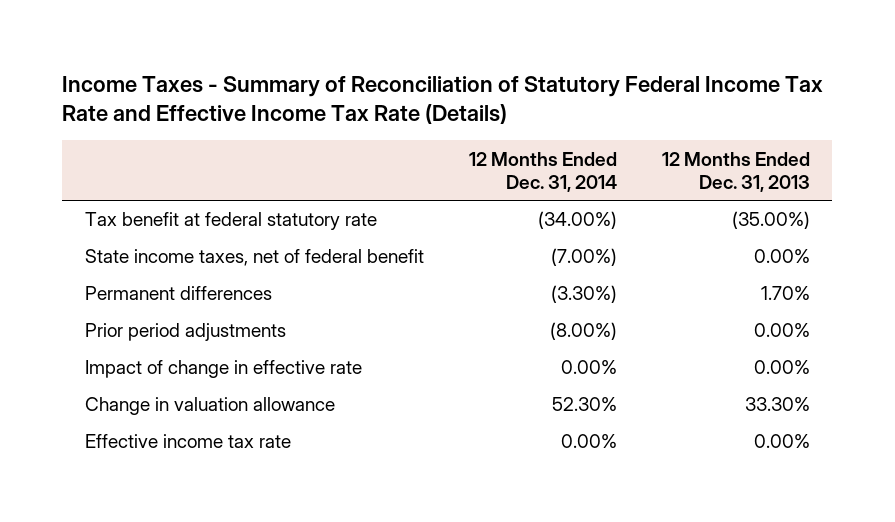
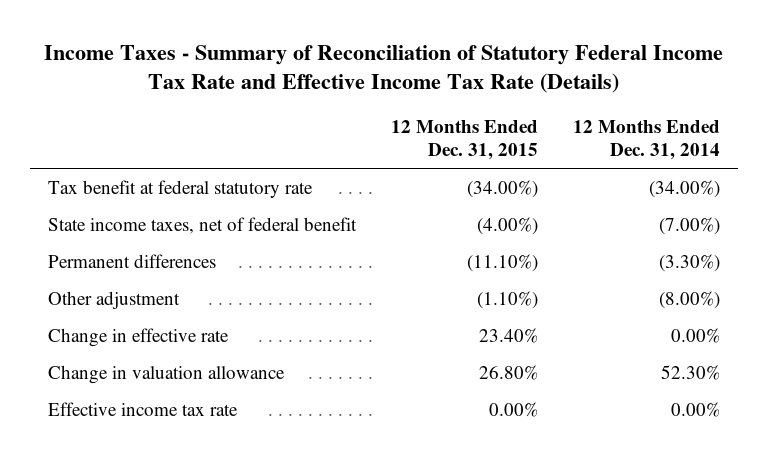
[661,151,810,192] 12 Months Ended Dec. 31, 2013 -> none
none -> [391,120,539,161] 12 Months Ended Dec. 31, 2015
[84,323,286,342] Prior period adjustments -> none
none -> [47,290,180,309] Other adjustment
[84,360,362,379] Impact of change in effective rate -> [47,327,229,347] Change in effective rate

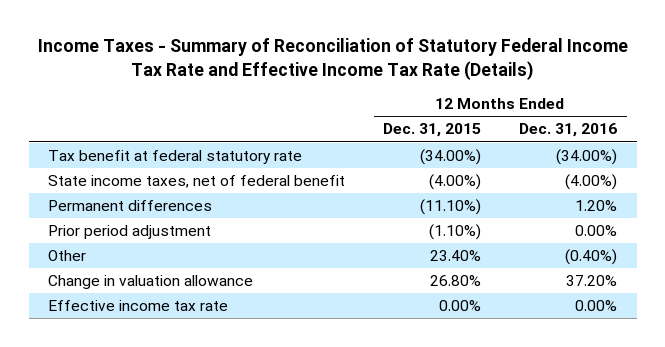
[573,120,721,161] 12 Months Ended Dec. 31, 2014 -> none
none -> [519,123,618,138] Dec. 31, 2016
[47,290,180,309] Other adjustment -> [47,224,211,239] Prior period adjustment
[47,327,229,347] Change in effective rate -> [47,249,86,261] Other

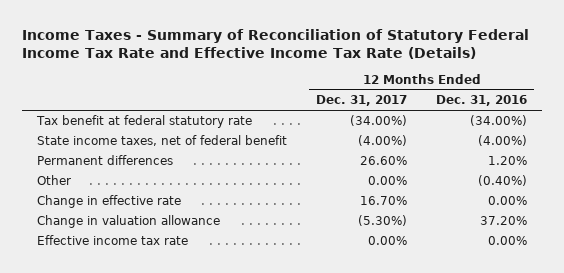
[383,123,482,138] Dec. 31, 2015 -> none
none -> [315,95,407,107] Dec. 31, 2017
[47,224,211,239] Prior period adjustment -> none
none -> [36,195,181,209] Change in effective rate

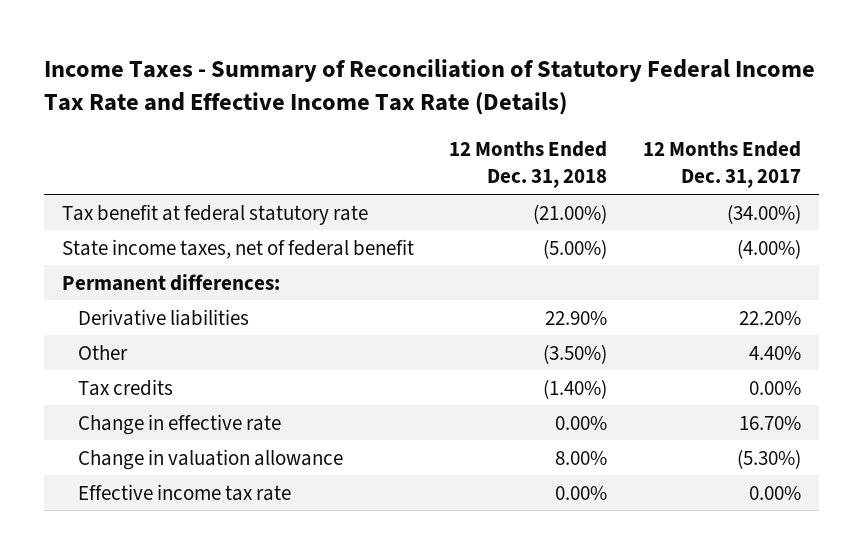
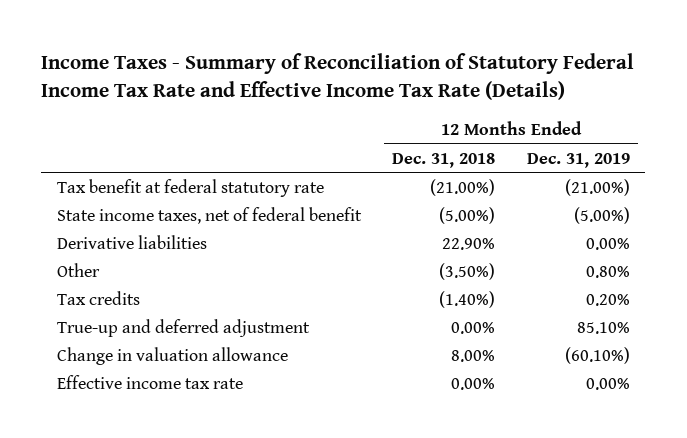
[642,141,801,189] 12 Months Ended Dec. 31, 2017 -> none
none -> [526,152,630,168] Dec. 31, 2019
[61,273,280,291] Permanent differences: -> none
[77,413,281,435] Change in effective rate -> none
none -> [56,318,310,337] True-up and deferred adjustment

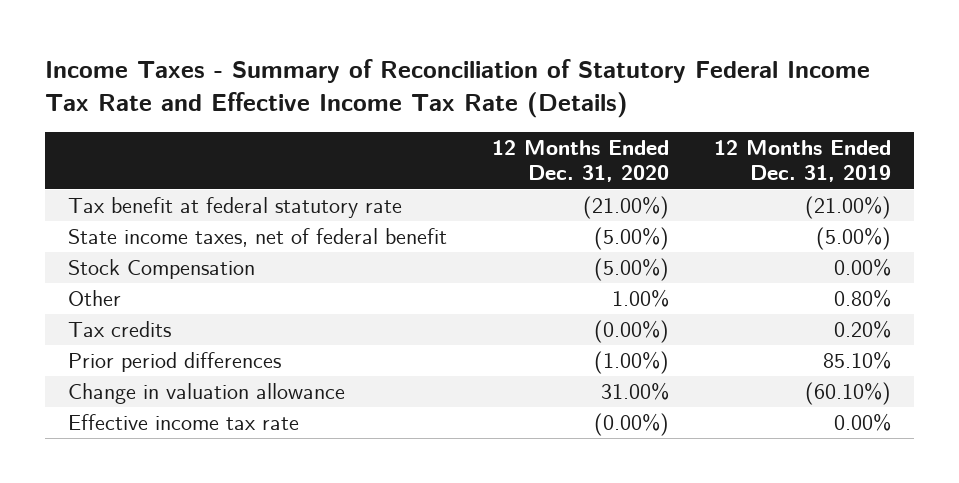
[392,152,496,168] Dec. 31, 2018 -> none
none -> [491,140,669,183] 12 Months Ended Dec. 31, 2020
[56,234,207,249] Derivative liabilities -> none
none -> [67,259,255,280] Stock Compensation
[56,318,310,337] True-up and deferred adjustment -> [67,352,281,373] Prior period differences

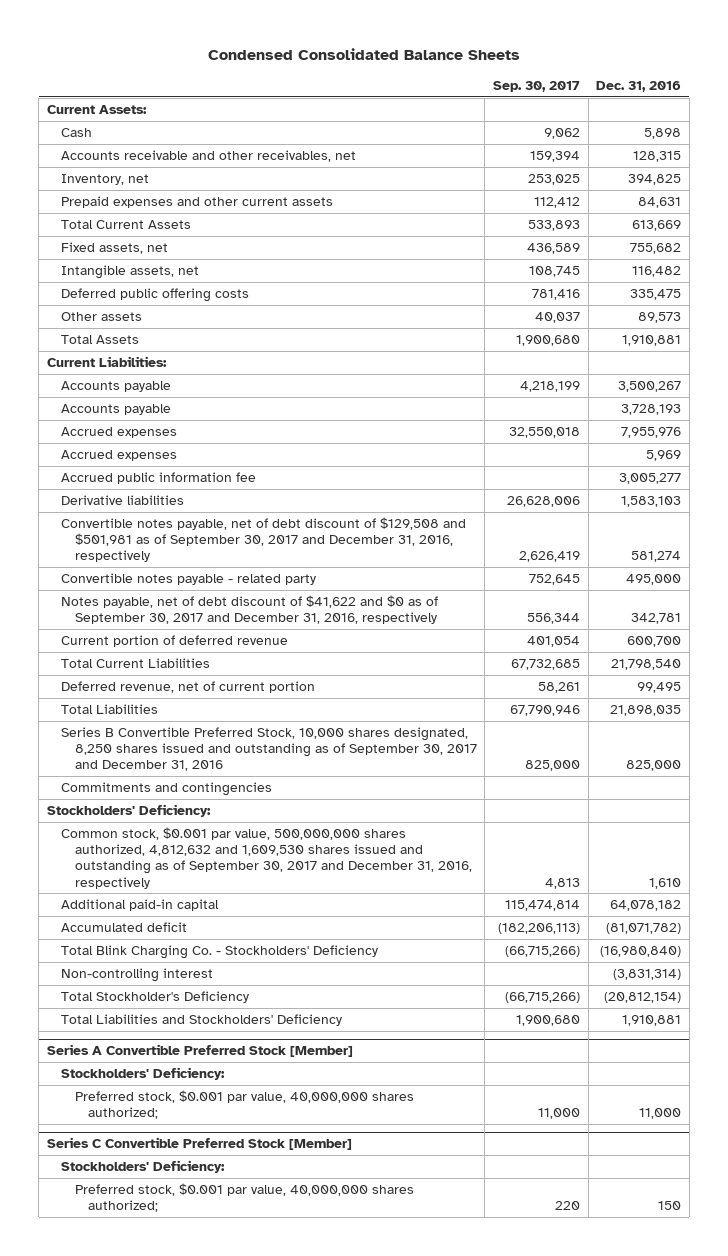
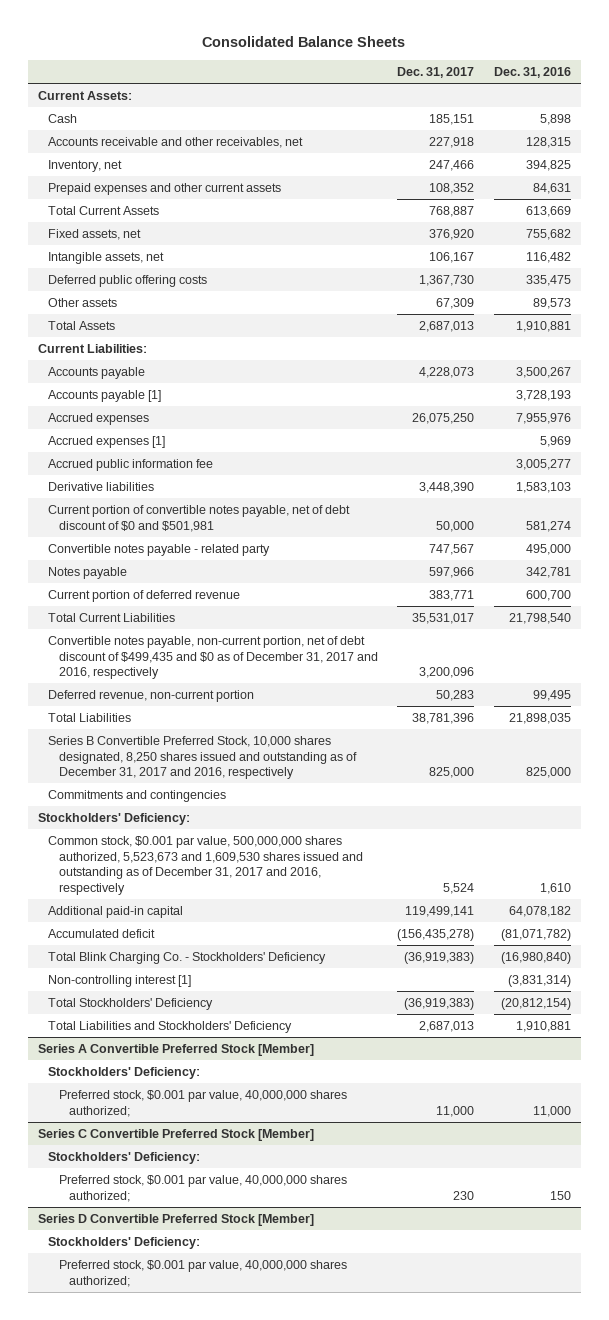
[208,47,521,60] Condensed Consolidated Balance Sheets -> [202,36,406,48] Consolidated Balance Sheets
[492,80,580,92] Sep. 30, 2017 -> none
none -> [397,66,475,78] Dec. 31, 2017
[60,404,171,416] Accounts payable -> [48,390,162,403] Accounts payable [1]
[60,450,177,462] Accrued expenses -> [48,436,166,449] Accrued expenses [1]
[60,517,466,563] Convertible notes payable, net of debt discount of $129,508 and $501,981 as of September 30, 2017 and December 31, 2016, respectively -> [48,505,351,532] Current portion of convertible notes payable, net of debt discount of $0 and $501,981
[60,595,438,625] Notes payable, net of debt discount of $41,622 and $0 as of September 30, 2017 and December 31, 2016, respectively -> [48,567,128,580] Notes payable
none -> [48,636,378,680] Convertible notes payable, non-current portion, net of debt discount of $499,435 and $0 as of December 31, 2017 and 2016, respectively
[60,681,315,694] Deferred revenue, net of current portion -> [48,690,255,703] Deferred revenue, non-current portion
[60,727,477,772] Series B Convertible Preferred Stock, 10,000 shares designated, 8,250 shares issued and outstanding as of September 30, 2017 and December 31, 2016 -> [48,736,357,780] Series B Convertible Preferred Stock, 10,000 shares designated, 8,250 shares issued and outstanding as of December 31, 2017 and 2016, respectively
[60,827,472,889] Common stock, $0.001 par value, 500,000,000 shares authorized, 4,812,632 and 1,609,530 shares issued and outstanding as of September 30, 2017 and December 31, 2016, respectively -> [48,836,363,895] Common stock, $0.001 par value, 500,000,000 shares authorized, 5,523,673 and 1,609,530 shares issued and outstanding as of December 31, 2017 and 2016, respectively
[60,968,213,983] Non-controlling interest -> [48,975,192,988] Non-controlling interest [1]
[60,991,249,1004] Total Stockholder's Deficiency -> [48,998,214,1011] Total Stockholders' Deficiency
none -> [37,1214,314,1227] Series D Convertible Preferred Stock [Member]
none -> [48,1237,201,1250] Stockholders' Deficiency:
none -> [58,1260,347,1287] Preferred stock, $0.001 par value, 40,000,000 shares authorized;

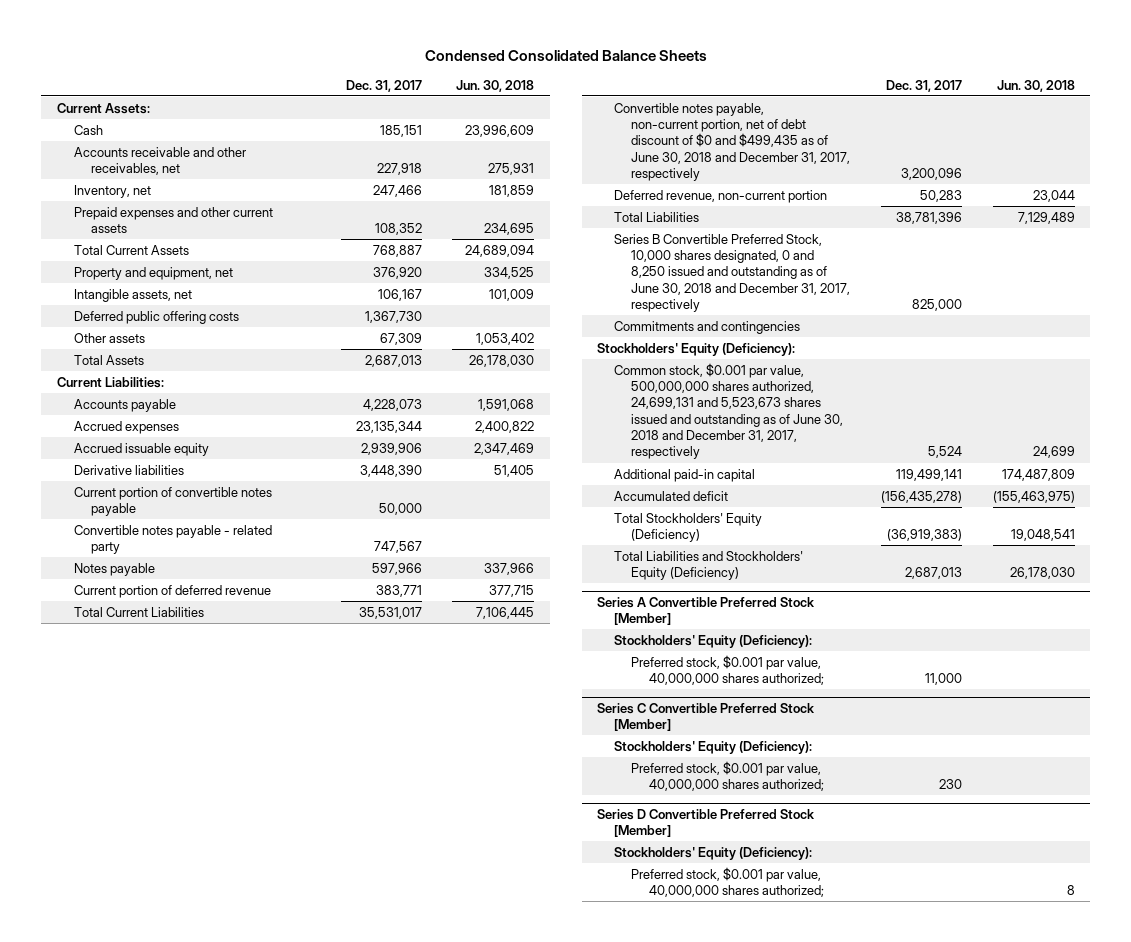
[202,36,406,48] Consolidated Balance Sheets -> [424,50,707,62] Condensed Consolidated Balance Sheets
[494,66,572,78] Dec. 31, 2016 -> none
none -> [456,79,535,92] Jun. 30, 2018
[48,229,142,241] Fixed assets, net -> [73,266,233,280] Property and equipment, net
[48,390,162,403] Accounts payable [1] -> none
[48,436,166,449] Accrued expenses [1] -> none
[48,459,214,472] Accrued public information fee -> none
[412,413,475,425] 26,075,250 -> [355,420,422,433] 23,135,344
none -> [73,442,209,456] Accrued issuable equity
[48,505,351,532] Current portion of convertible notes payable, net of debt discount of $0 and $501,981 -> [73,486,272,516] Current portion of convertible notes payable
[48,636,378,680] Convertible notes payable, non-current portion, net of debt discount of $499,435 and $0 as of December 31, 2017 and 2016, respectively -> [614,102,851,182] Convertible notes payable, non-current portion, net of debt discount of $0 and $499,435 as of June 30, 2018 and December 31, 2017, respectively
[48,736,357,780] Series B Convertible Preferred Stock, 10,000 shares designated, 8,250 shares issued and outstanding as of December 31, 2017 and 2016, respectively -> [614,233,851,313] Series B Convertible Preferred Stock, 10,000 shares designated, 0 and 8,250 issued and outstanding as of June 30, 2018 and December 31, 2017, respectively
[37,813,190,826] Stockholders' Deficiency: -> [596,342,795,356] Stockholders' Equity (Deficiency):
[48,836,363,895] Common stock, $0.001 par value, 500,000,000 shares authorized, 5,523,673 and 1,609,530 shares issued and outstanding as of December 31, 2017 and 2016, respectively -> [614,362,844,460] Common stock, $0.001 par value, 500,000,000 shares authorized, 24,699,131 and 5,523,673 shares issued and outstanding as of June 30, 2018 and December 31, 2017, respectively
[48,975,192,988] Non-controlling interest [1] -> none
[48,998,214,1011] Total Stockholders' Deficiency -> none
[48,952,327,965] Total Blink Charging Co. - Stockholders' Deficiency -> [614,512,763,542] Total Stockholders' Equity (Deficiency)
[48,1021,293,1034] Total Liabilities and Stockholders' Deficiency -> [614,550,804,580] Total Liabilities and Stockholders' Equity (Deficiency)
[48,1067,201,1080] Stockholders' Deficiency: -> [614,634,813,648] Stockholders' Equity (Deficiency):
[48,1152,201,1165] Stockholders' Deficiency: -> [614,740,813,754] Stockholders' Equity (Deficiency):
[48,1237,201,1250] Stockholders' Deficiency: -> [614,846,813,860] Stockholders' Equity (Deficiency):

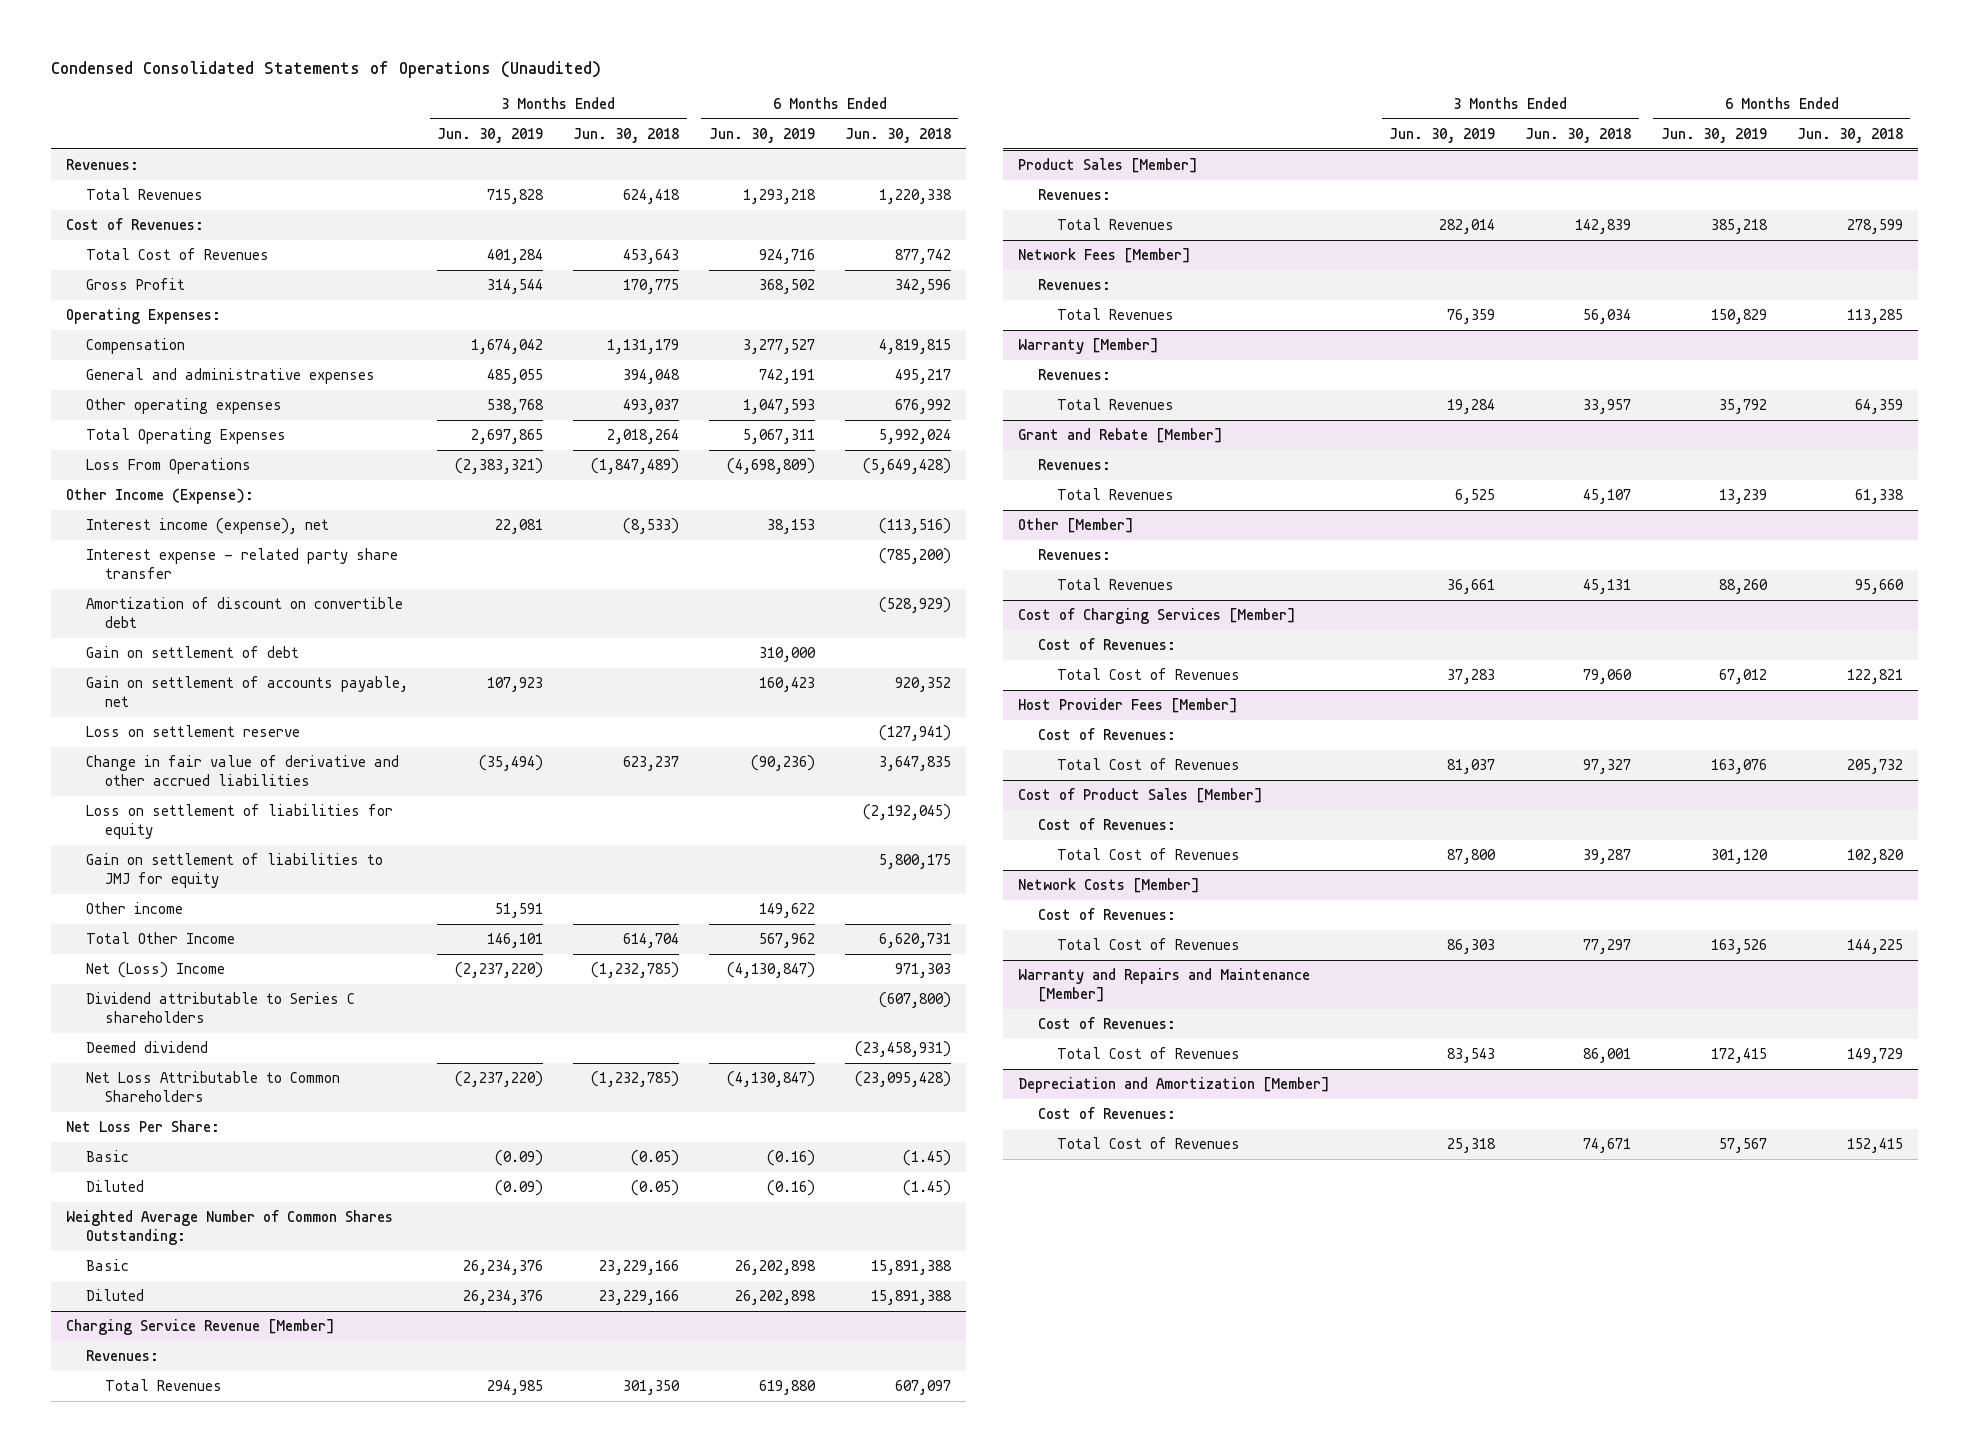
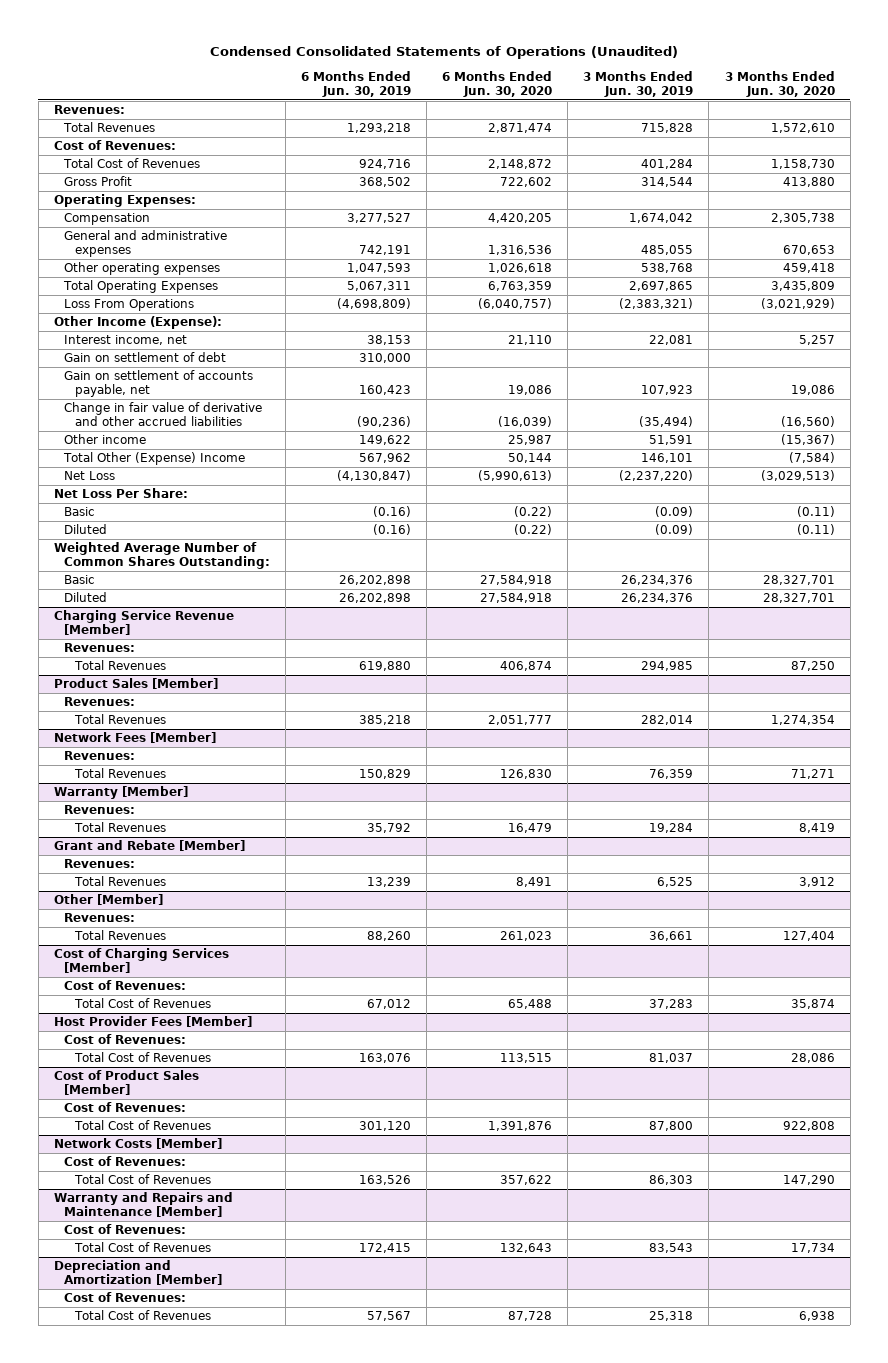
[573,128,680,144] Jun. 30, 2018 -> none
[844,128,951,144] Jun. 30, 2018 -> none
none -> [442,70,553,97] 6 Months Ended Jun. 30, 2020
none -> [724,70,835,97] 3 Months Ended Jun. 30, 2020
[85,548,398,580] Interest expense - related party share transfer -> none
[85,597,403,629] Amortization of discount on convertible debt -> none
[85,518,329,535] Interest income (expense), net -> [64,335,188,346] Interest income, net
[85,725,300,738] Loss on settlement reserve -> none
[85,804,393,840] Loss on settlement of liabilities for equity -> none
[85,853,383,889] Gain on settlement of liabilities to JMJ for equity -> none
[85,992,355,1024] Dividend attributable to Series C shareholders -> none
[85,1041,208,1054] Deemed dividend -> none
[85,1071,340,1103] Net Loss Attributable to Common Shareholders -> none
[85,932,235,945] Total Other Income -> [63,452,246,466] Total Other (Expense) Income
[85,962,225,979] Net (Loss) Income -> [64,471,116,481] Net Loss

